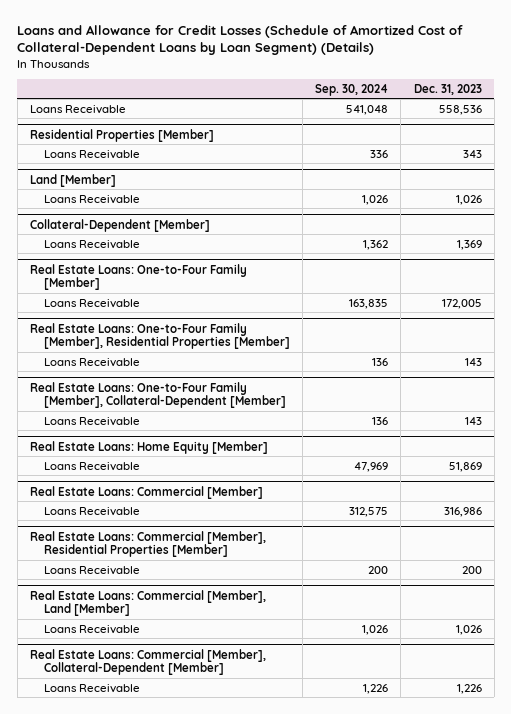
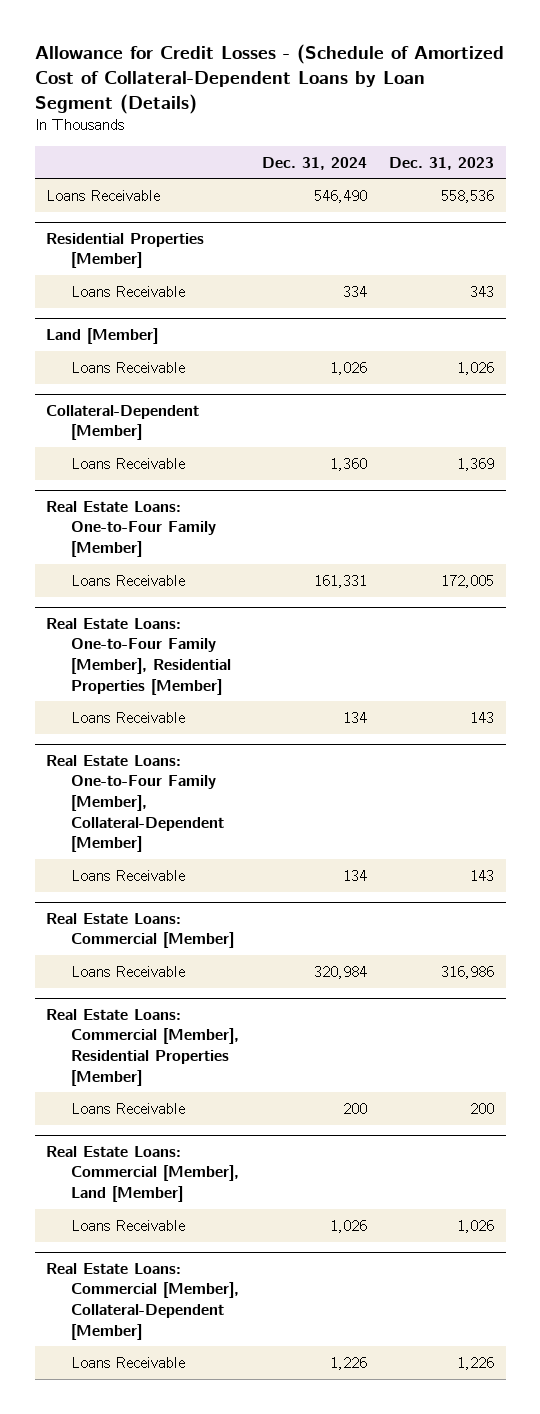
[17,24,464,56] Loans and Allowance for Credit Losses (Schedule of Amortized Cost of Collateral-Dependent Loans by Loan Segment) (Details) -> [34,44,504,114] Allowance for Credit Losses - (Schedule of Amortized Cost of Collateral-Dependent Loans by Loan Segment (Details)
[315,83,389,96] Sep. 30, 2024 -> none
none -> [261,156,367,170] Dec. 31, 2024
[29,440,268,454] Real Estate Loans: Home Equity [Member] -> none
[43,461,140,471] Loans Receivable -> none

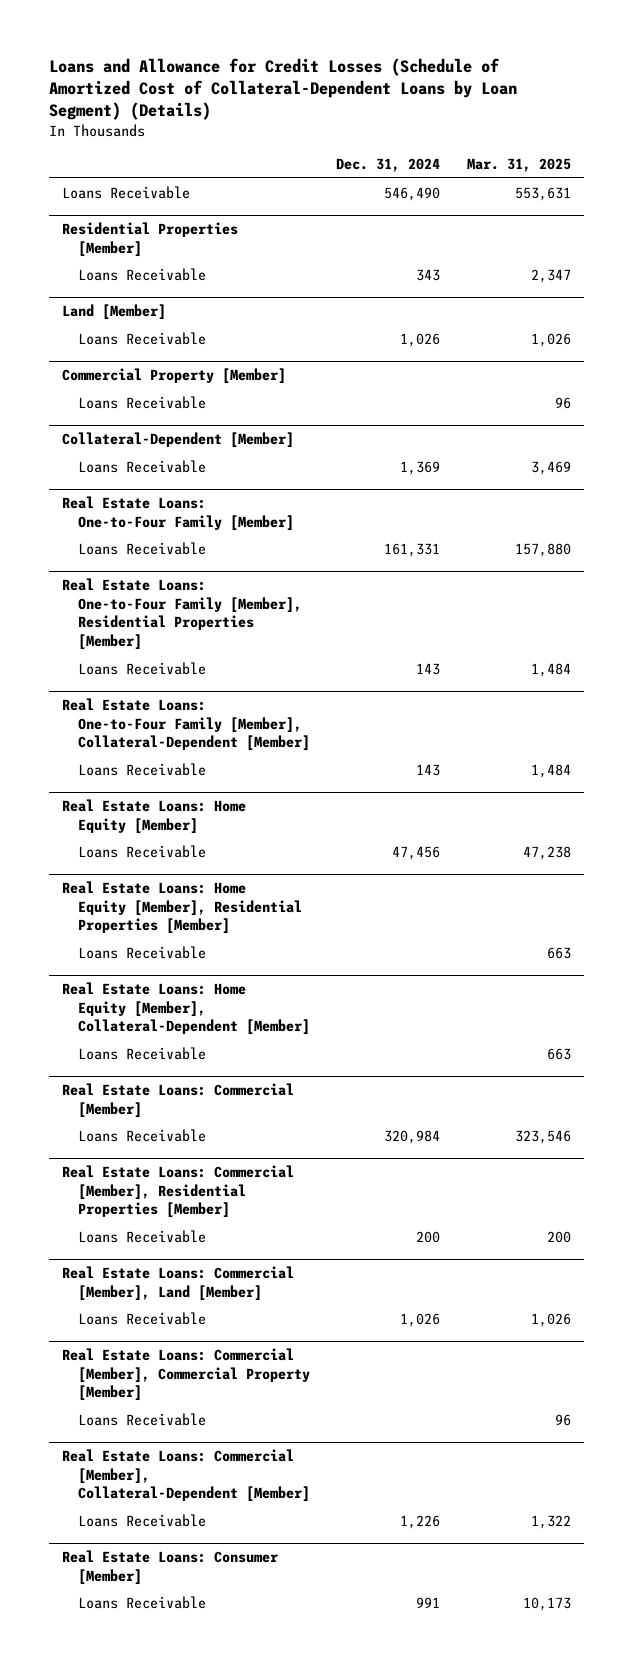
[34,44,504,114] Allowance for Credit Losses - (Schedule of Amortized Cost of Collateral-Dependent Loans by Loan Segment (Details) -> [49,57,518,121] Loans and Allowance for Credit Losses (Schedule of Amortized Cost of Collateral-Dependent Loans by Loan Segment) (Details)
[389,156,495,170] Dec. 31, 2023 -> none
none -> [466,158,571,173] Mar. 31, 2025
[342,285,367,297] 334 -> [416,268,441,281] 343
none -> [62,368,287,385] Commercial Property [Member]
none -> [77,395,206,409] Loans Receivable
[329,457,367,471] 1,360 -> [400,460,441,475] 1,369
[342,711,367,723] 134 -> [416,662,441,675] 143
[342,869,367,881] 134 -> [416,763,441,776] 143
none -> [62,799,247,834] Real Estate Loans: Home Equity [Member]
none -> [77,844,206,858] Loans Receivable
none -> [62,881,302,935] Real Estate Loans: Home Equity [Member], Residential Properties [Member]
none -> [77,945,206,959] Loans Receivable
none -> [62,982,310,1036] Real Estate Loans: Home Equity [Member], Collateral-Dependent [Member]
none -> [77,1046,206,1060] Loans Receivable
none -> [62,1348,310,1402] Real Estate Loans: Commercial [Member], Commercial Property [Member]
none -> [77,1412,206,1426] Loans Receivable
none -> [62,1550,280,1585] Real Estate Loans: Consumer [Member]
none -> [77,1595,206,1609] Loans Receivable

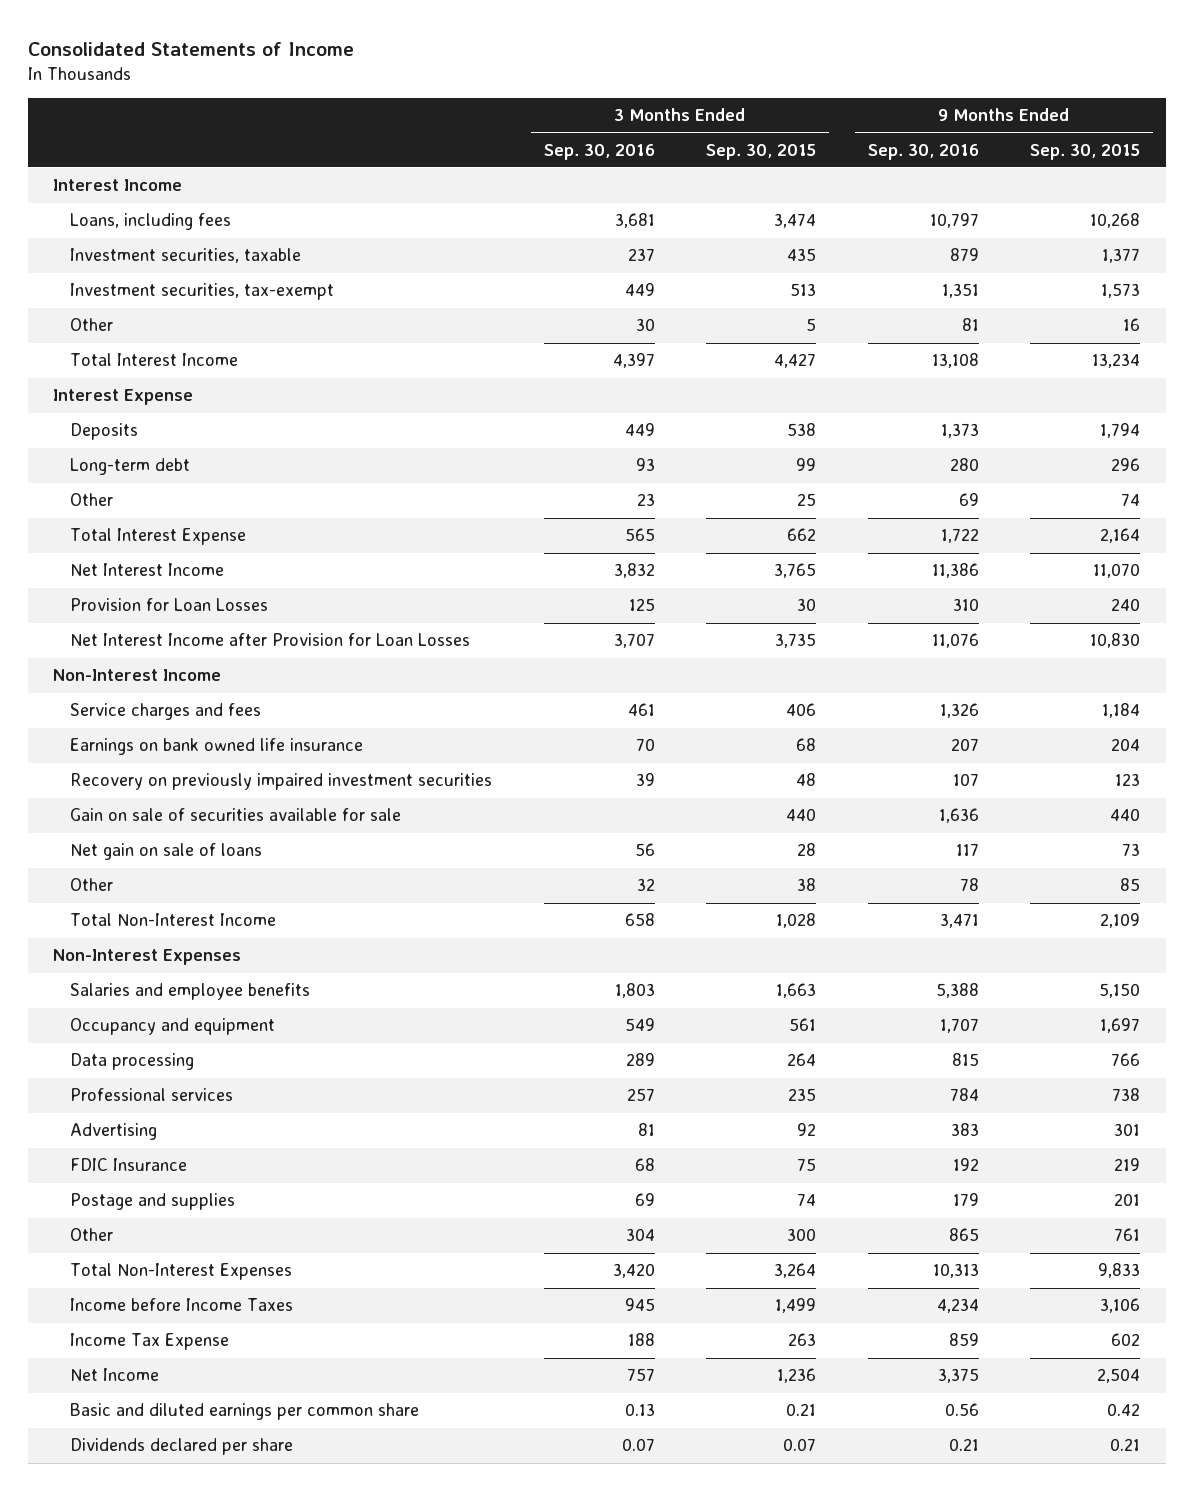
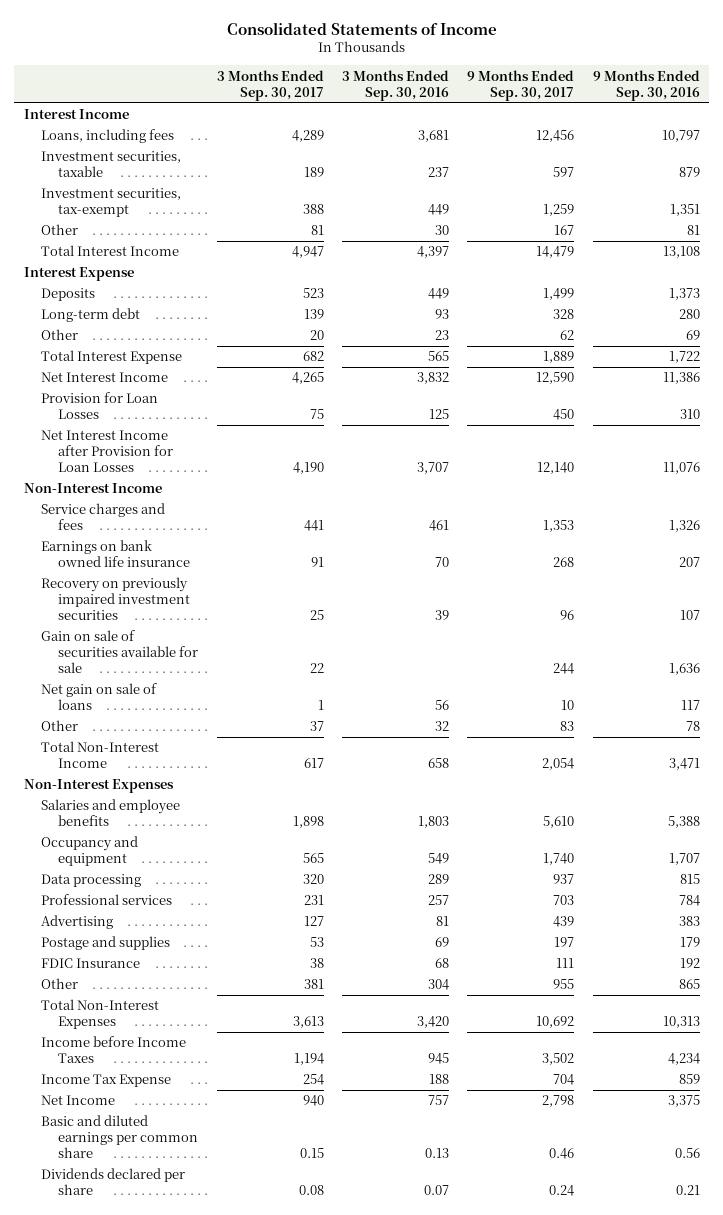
[706,143,817,160] Sep. 30, 2015 -> none
[1030,143,1141,160] Sep. 30, 2015 -> none
none -> [216,69,324,101] 3 Months Ended Sep. 30, 2017
none -> [467,69,575,101] 9 Months Ended Sep. 30, 2017
[70,1158,188,1172] FDIC Insurance -> [40,958,140,969] FDIC Insurance

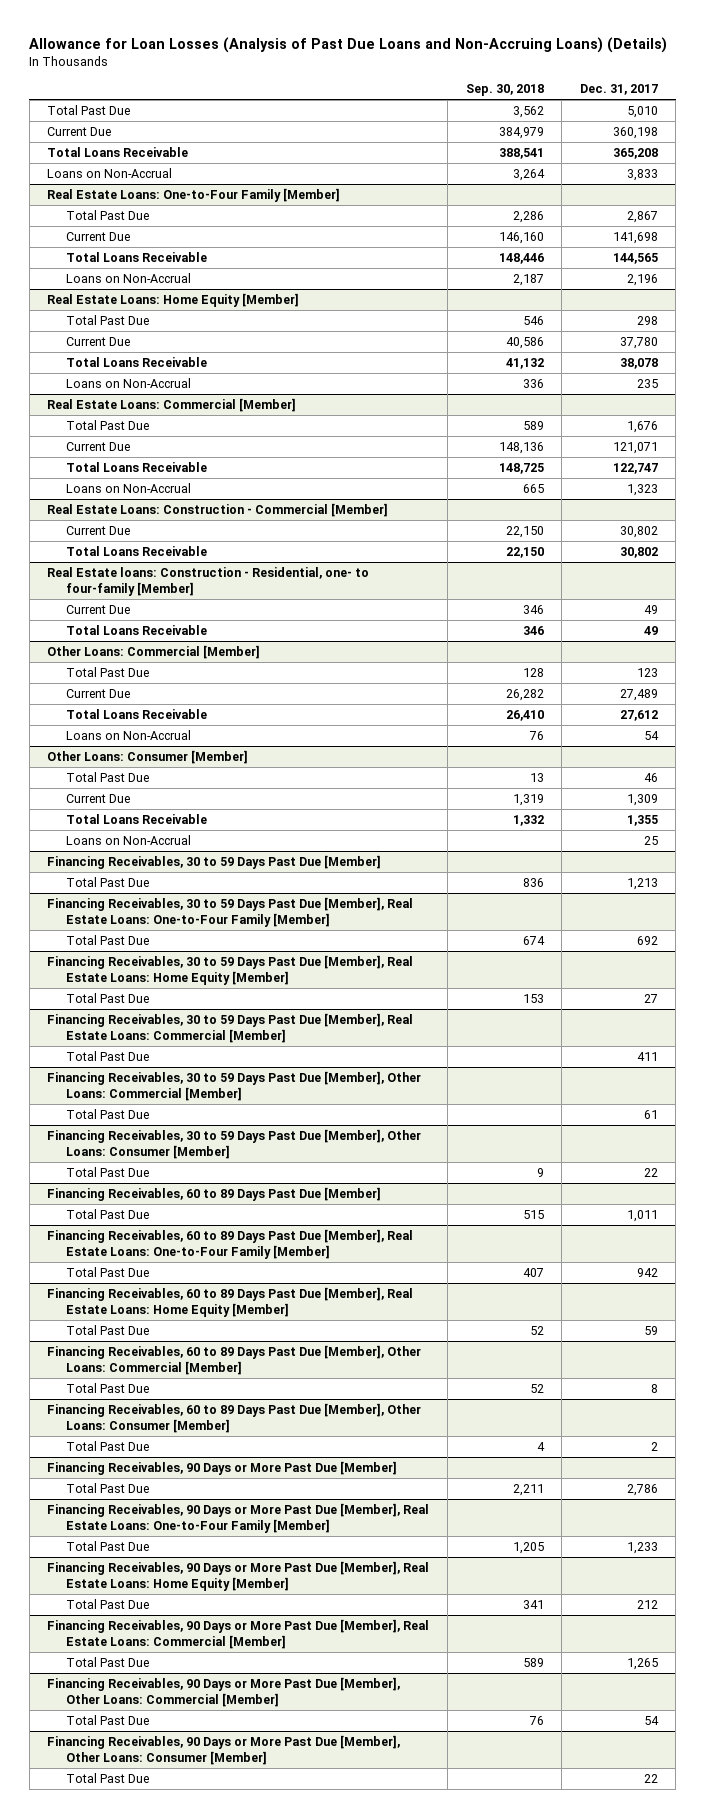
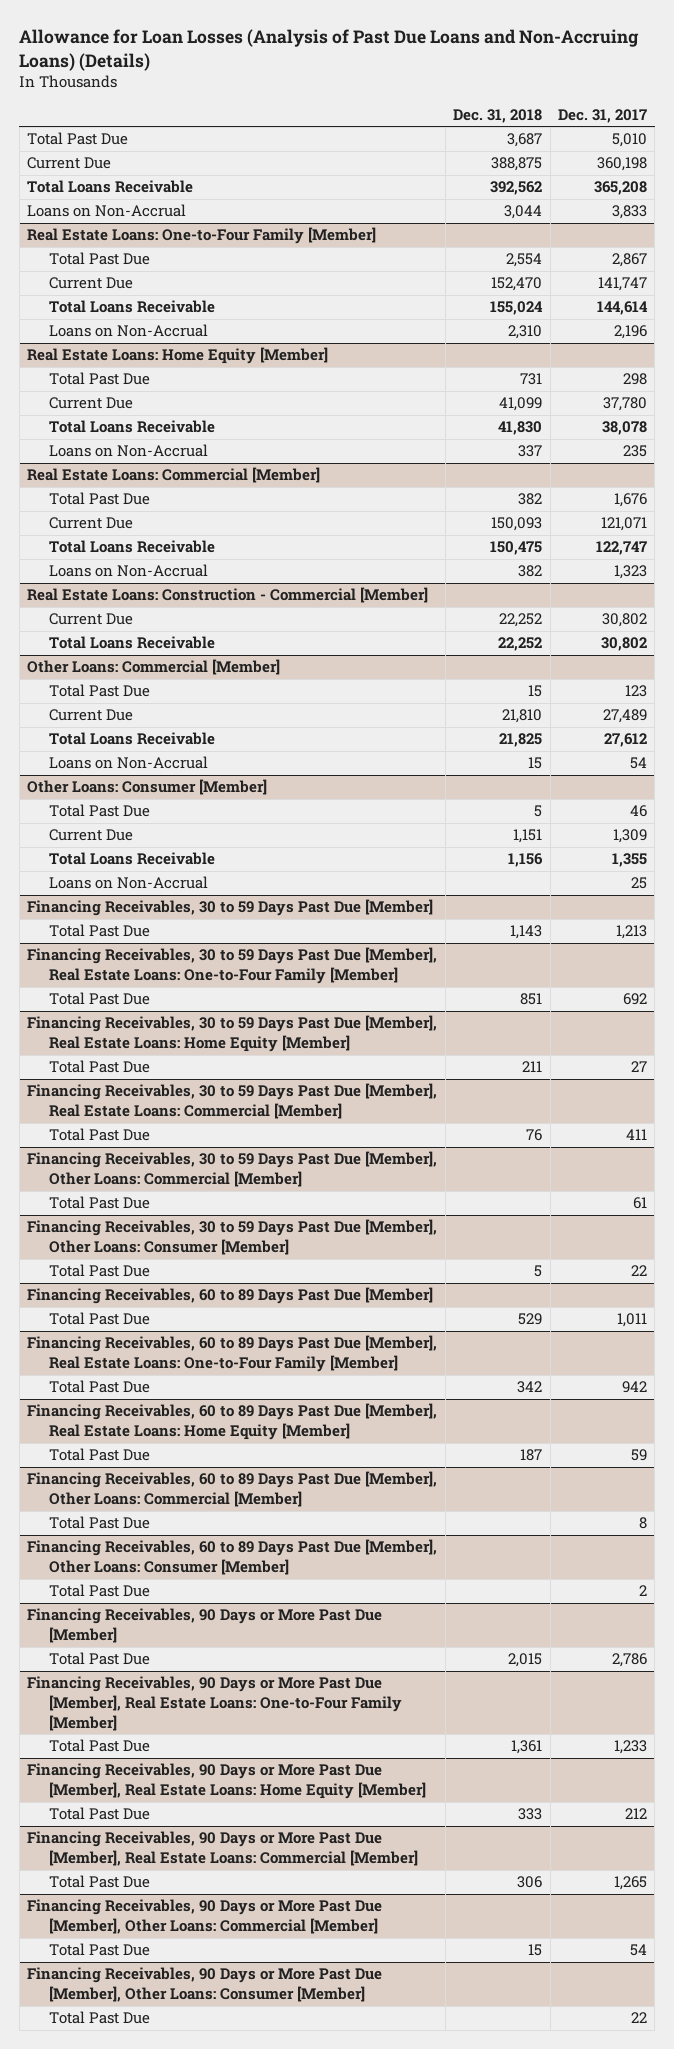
[465,84,544,97] Sep. 30, 2018 -> none
none -> [453,108,543,123] Dec. 31, 2018
[612,231,658,244] 141,698 -> [598,277,648,292] 141,747
[612,252,658,264] 144,565 -> [597,301,649,316] 144,614
[47,566,370,596] Real Estate loans: Construction - Residential, one- to four-family [Member] -> none
[65,604,130,614] Current Due -> none
[65,624,207,635] Total Loans Receivable -> none

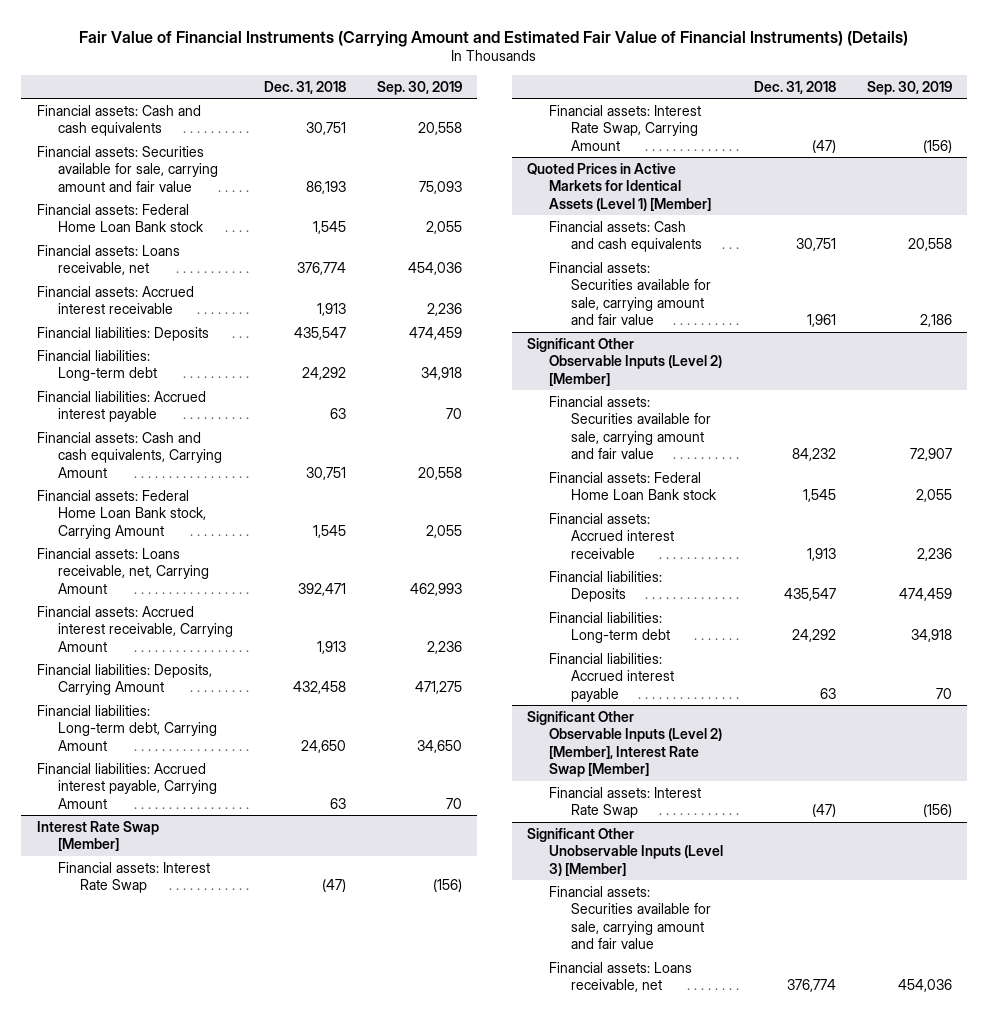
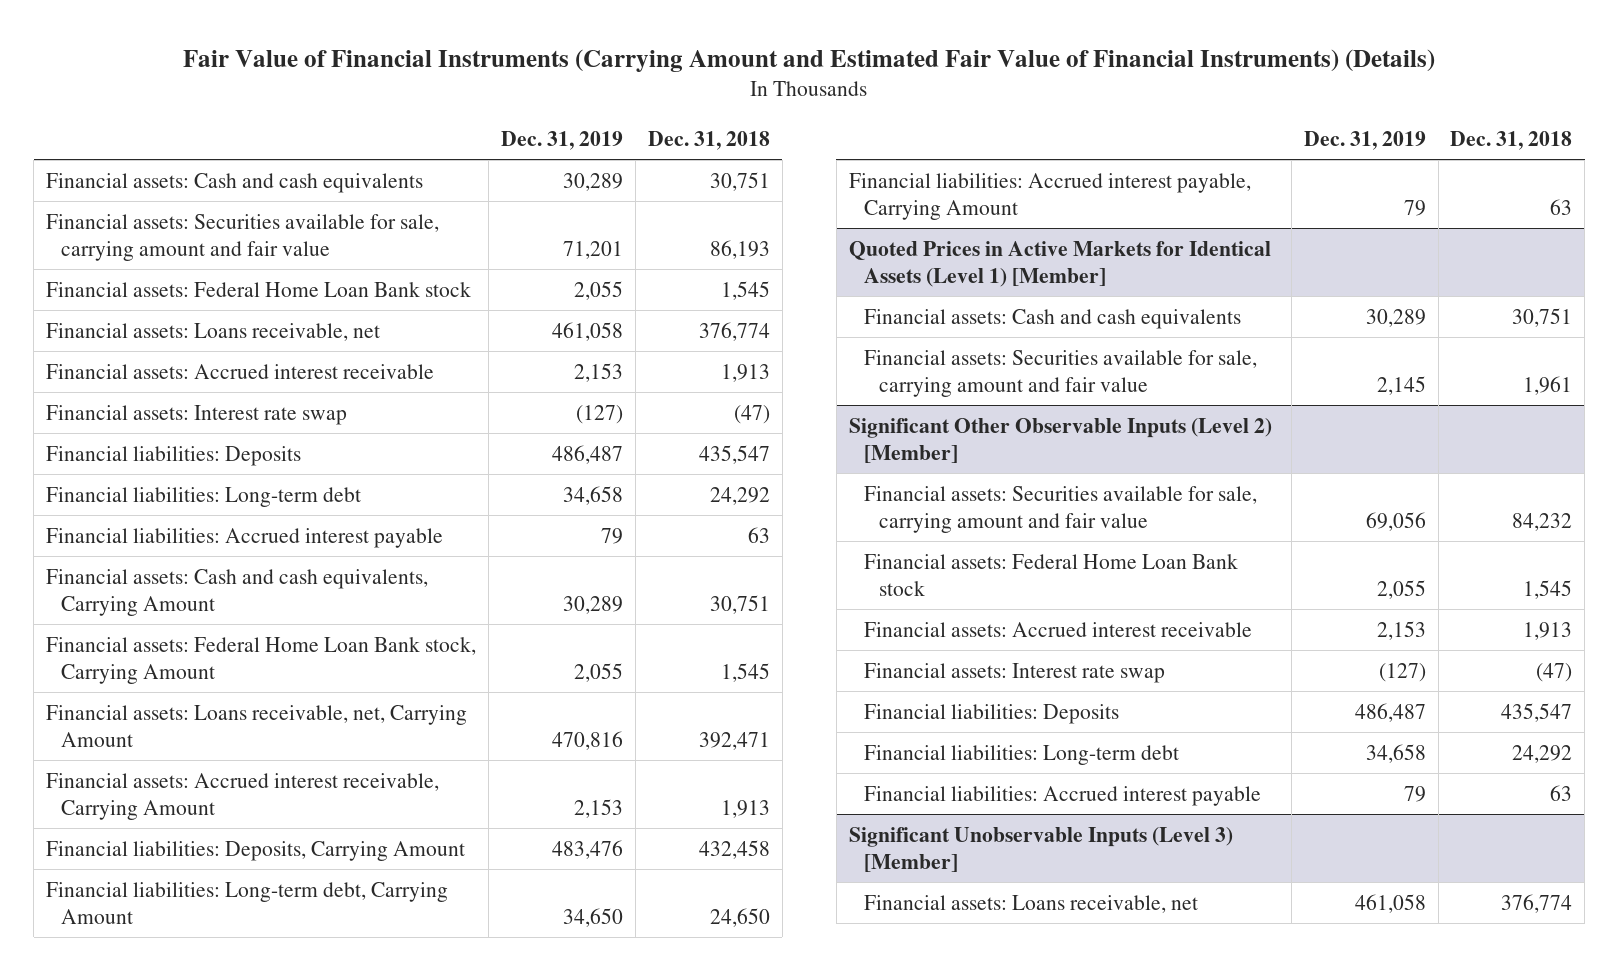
[376,80,462,95] Sep. 30, 2019 -> none
none -> [501,130,624,150] Dec. 31, 2019
none -> [46,404,348,425] Financial assets: Interest rate swap
[36,820,159,852] Interest Rate Swap [Member] -> none
[58,861,211,894] Financial assets: Interest Rate Swap -> none
[548,104,701,151] Financial assets: Interest Rate Swap, Carrying Amount -> none
none -> [863,662,1165,683] Financial assets: Interest rate swap
[526,710,722,778] Significant Other Observable Inputs (Level 2) [Member], Interest Rate Swap [Member] -> none
[548,786,701,819] Financial assets: Interest Rate Swap -> none
[548,885,711,950] Financial assets: Securities available for sale, carrying amount and fair value -> none
[526,827,723,876] Significant Other Unobservable Inputs (Level 3) [Member] -> [848,826,1233,872] Significant Unobservable Inputs (Level 3) [Member]

